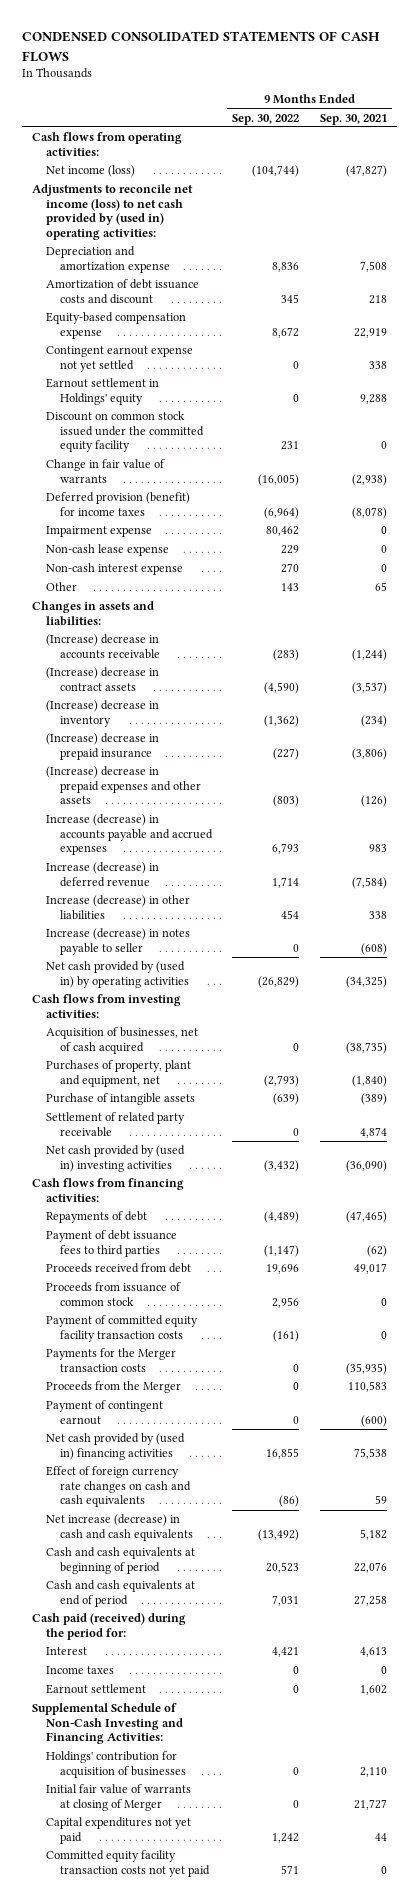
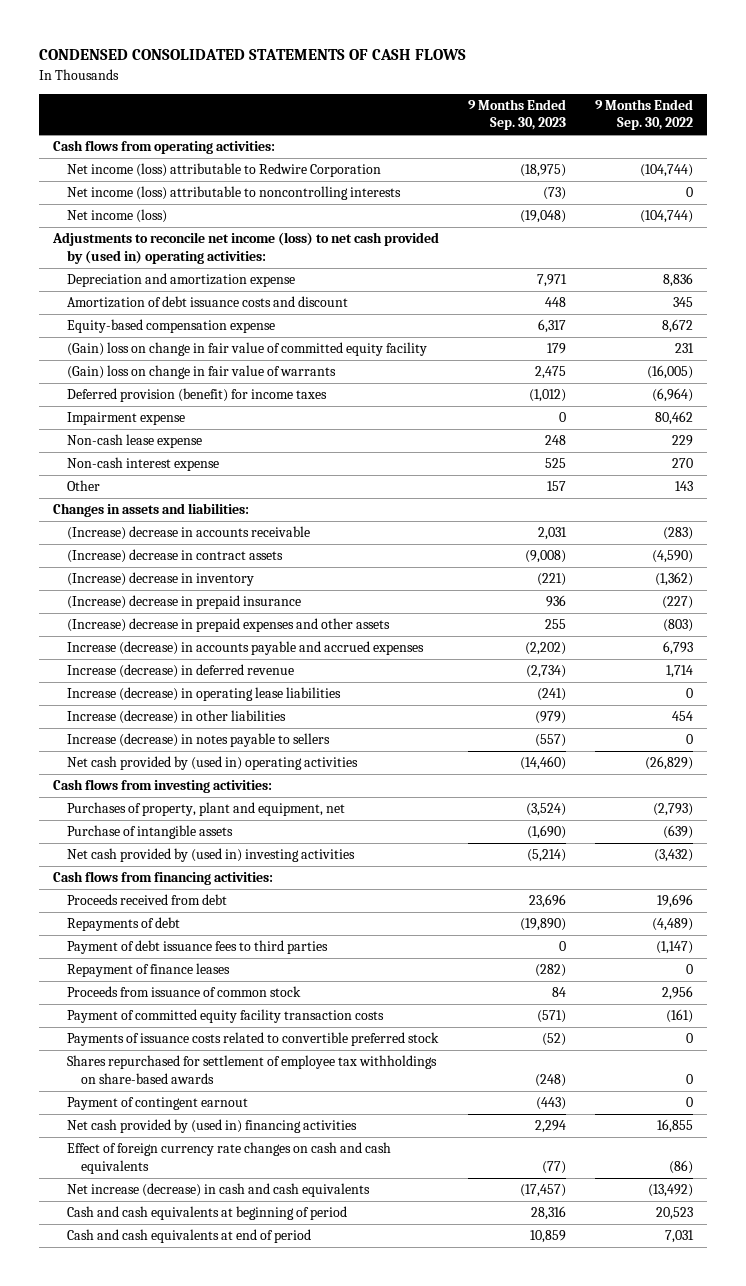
[319,113,387,125] Sep. 30, 2021 -> none
none -> [467,99,566,131] 9 Months Ended Sep. 30, 2023
none -> [67,163,382,178] Net income (loss) attributable to Redwire Corporation
none -> [67,186,402,201] Net income (loss) attributable to noncontrolling interests
[46,346,194,372] Contingent earnout expense not yet settled -> none
[46,378,160,405] Earnout settlement in Holdings' equity -> none
[46,411,205,453] Discount on common stock issued under the committed equity facility -> [67,342,428,357] (Gain) loss on change in fair value of committed equity facility
[46,459,166,483] Change in fair value of warrants -> [67,365,337,380] (Gain) loss on change in fair value of warrants
none -> [67,687,342,702] Increase (decrease) in operating lease liabilities
[46,928,191,955] Increase (decrease) in notes payable to seller -> [67,733,331,748] Increase (decrease) in notes payable to sellers
[46,961,190,988] Net cash provided by (used in) by operating activities -> [67,756,359,771] Net cash provided by (used in) operating activities
[46,1027,199,1054] Acquisition of businesses, net of cash acquired -> none
[46,1112,186,1137] Settlement of related party receivable -> none
[46,1263,192,1274] Proceeds received from debt -> [67,894,228,906] Proceeds received from debt
none -> [67,963,231,978] Repayment of finance leases
[46,1348,177,1372] Payments for the Merger transaction costs -> none
[46,1381,182,1394] Proceeds from the Merger -> none
none -> [67,1032,440,1047] Payments of issuance costs related to convertible preferred stock
none -> [67,1055,438,1084] Shares repurchased for settlement of employee tax withholdings on share-based awards
[32,1613,187,1640] Cash paid (received) during the period for: -> none
[46,1647,88,1656] Interest -> none
[46,1666,115,1675] Income taxes -> none
[46,1684,147,1695] Earnout settlement -> none
[32,1703,184,1745] Supplemental Schedule of Non-Cash Investing and Financing Activities: -> none
[46,1751,187,1778] Holdings' contribution for acquisition of businesses -> none
[46,1784,192,1811] Initial fair value of warrants at closing of Merger -> none
[46,1817,192,1844] Capital expenditures not yet paid -> none
[46,1850,211,1877] Committed equity facility transaction costs not yet paid -> none

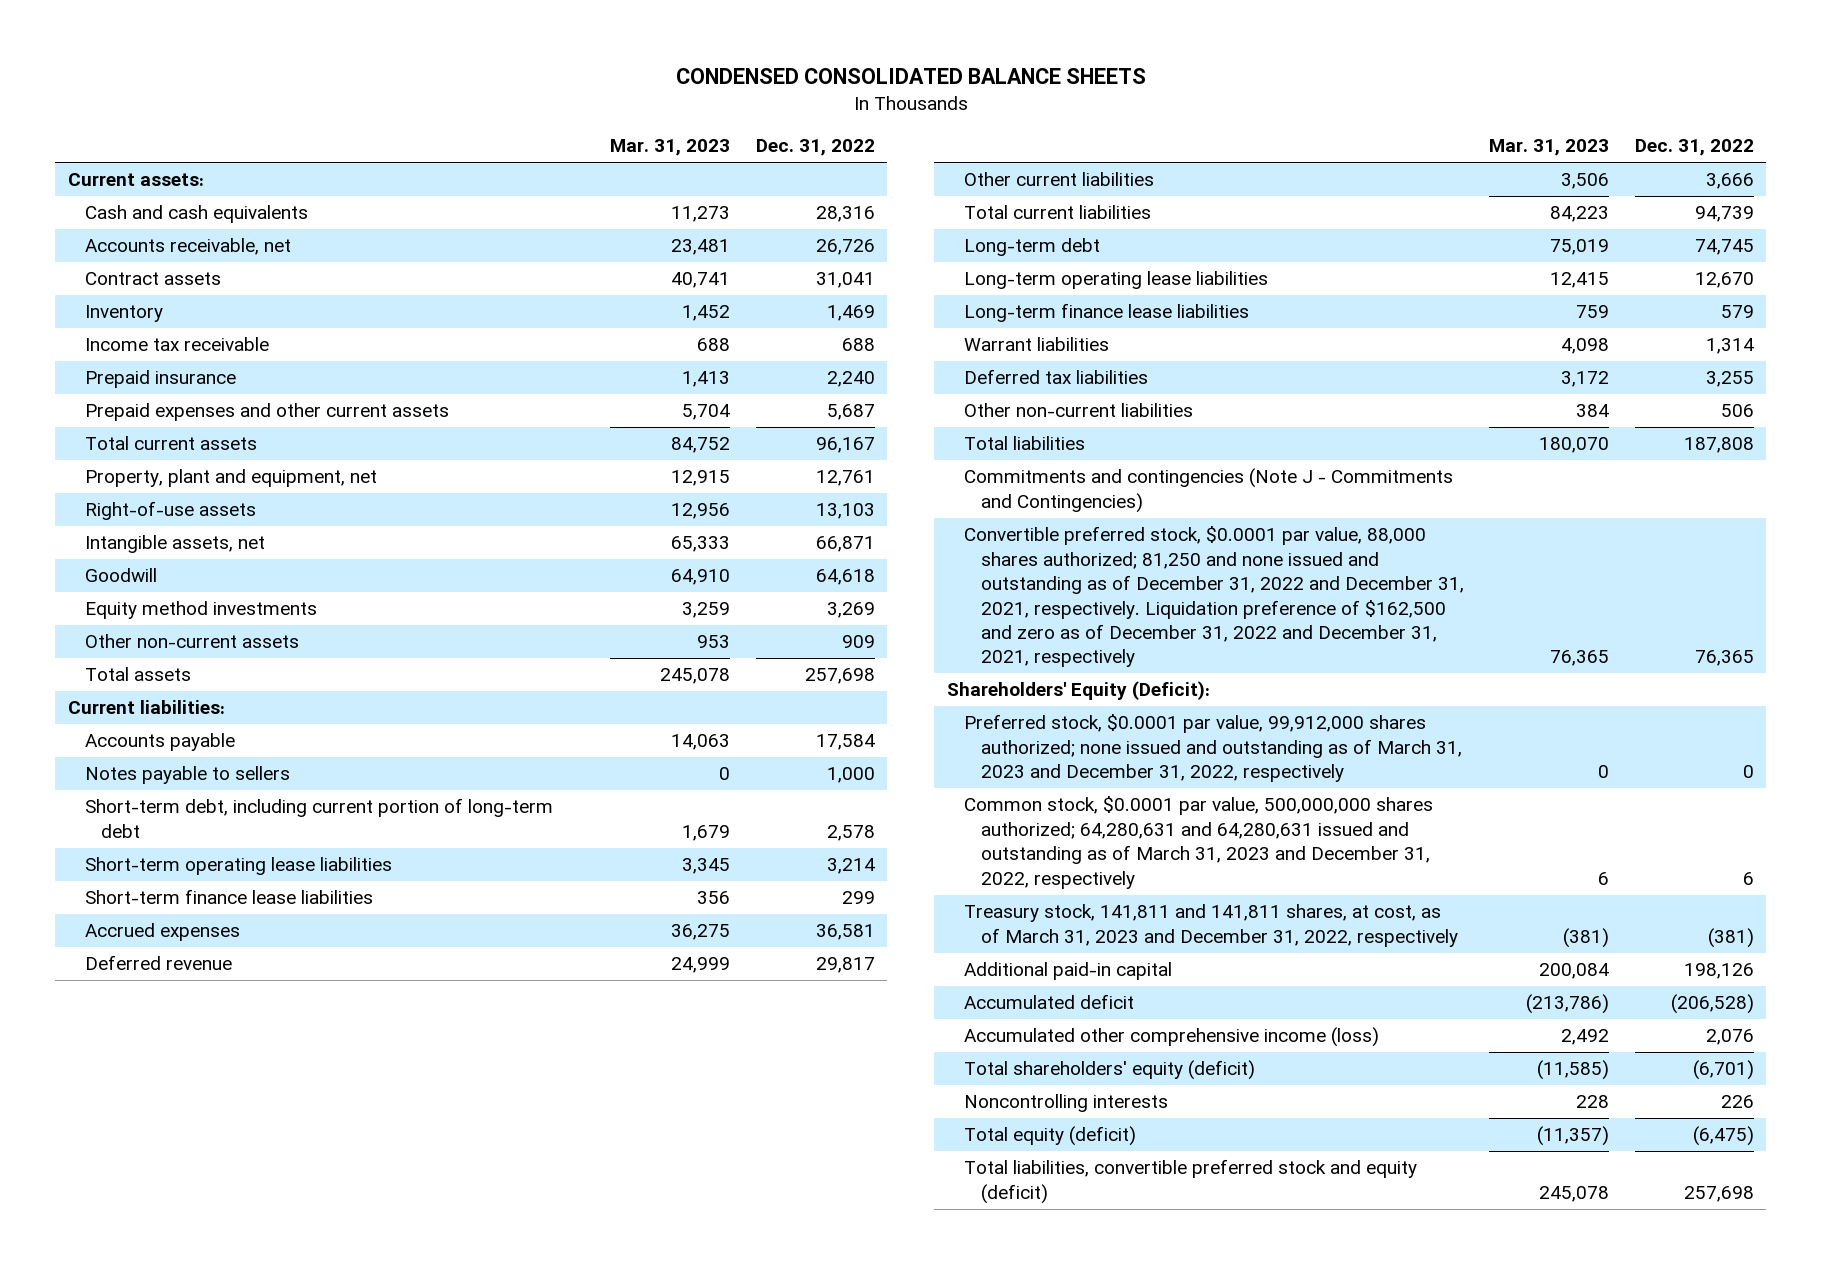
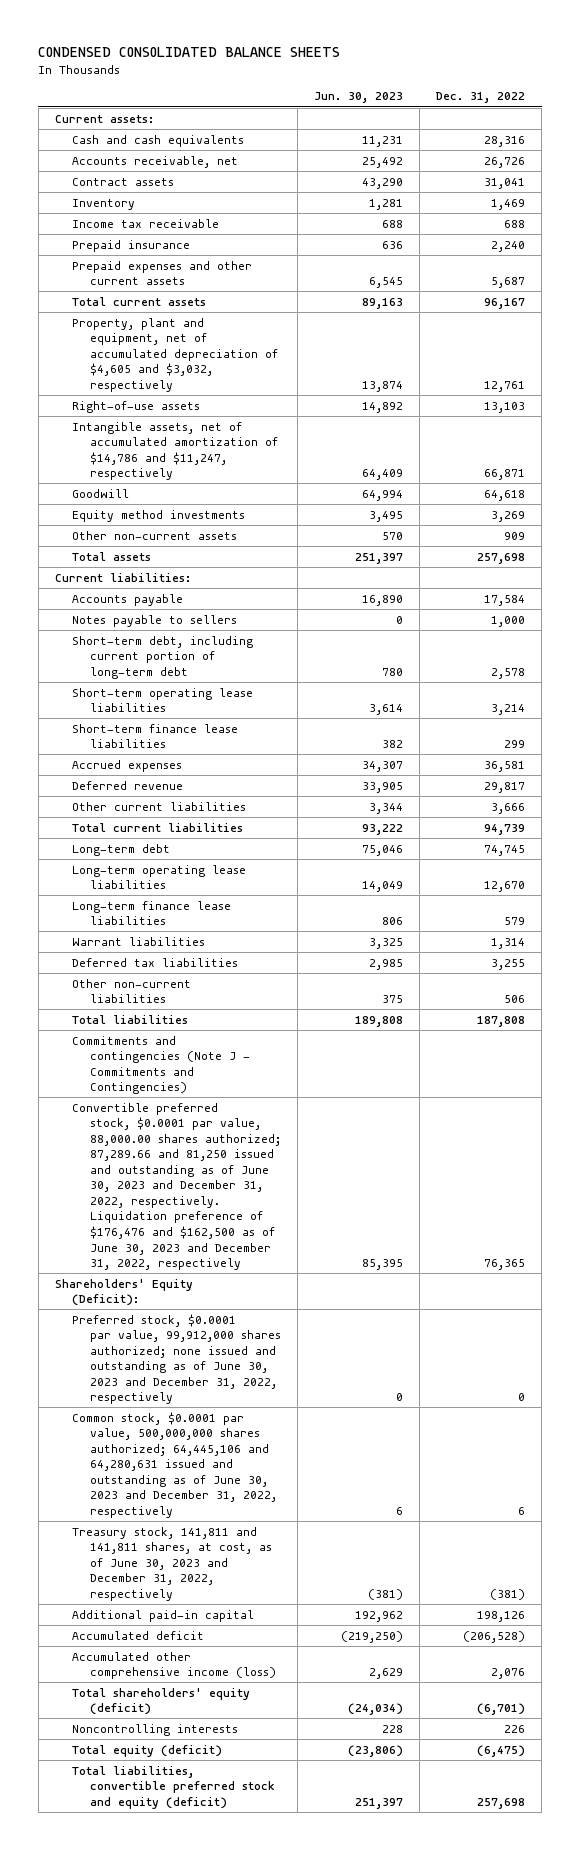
[609,139,730,157] Mar. 31, 2023 -> none
none -> [313,92,403,104] Jun. 30, 2023
[84,469,377,488] Property, plant and equipment, net -> [72,317,278,392] Property, plant and equipment, net of accumulated depreciation of $4,605 and $3,032, respectively
[84,535,265,554] Intangible assets, net -> [72,421,278,481] Intangible assets, net of accumulated amortization of $14,786 and $11,247, respectively
[963,526,1464,668] Convertible preferred stock, $0.0001 par value, 88,000 shares authorized; 81,250 and none issued and outstanding as of December 31, 2022 and December 31, 2021, respectively. Liquidation preference of $162,500 and zero as of December 31, 2022 and December 31, 2021, respectively -> [72,1102,281,1271] Convertible preferred stock, $0.0001 par value, 88,000.00 shares authorized; 87,289.66 and 81,250 issued and outstanding as of June 30, 2023 and December 31, 2022, respectively. Liquidation preference of $176,476 and $162,500 as of June 30, 2023 and December 31, 2022, respectively
[963,714,1462,783] Preferred stock, $0.0001 par value, 99,912,000 shares authorized; none issued and outstanding as of March 31, 2023 and December 31, 2022, respectively -> [72,1313,281,1405] Preferred stock, $0.0001 par value, 99,912,000 shares authorized; none issued and outstanding as of June 30, 2023 and December 31, 2022, respectively
[963,796,1433,889] Common stock, $0.0001 par value, 500,000,000 shares authorized; 64,280,631 and 64,280,631 issued and outstanding as of March 31, 2023 and December 31, 2022, respectively -> [72,1411,277,1518] Common stock, $0.0001 par value, 500,000,000 shares authorized; 64,445,106 and 64,280,631 issued and outstanding as of June 30, 2023 and December 31, 2022, respectively
[963,904,1458,947] Treasury stock, 141,811 and 141,811 shares, at cost, as of March 31, 2023 and December 31, 2022, respectively -> [72,1526,272,1601] Treasury stock, 141,811 and 141,811 shares, at cost, as of June 30, 2023 and December 31, 2022, respectively

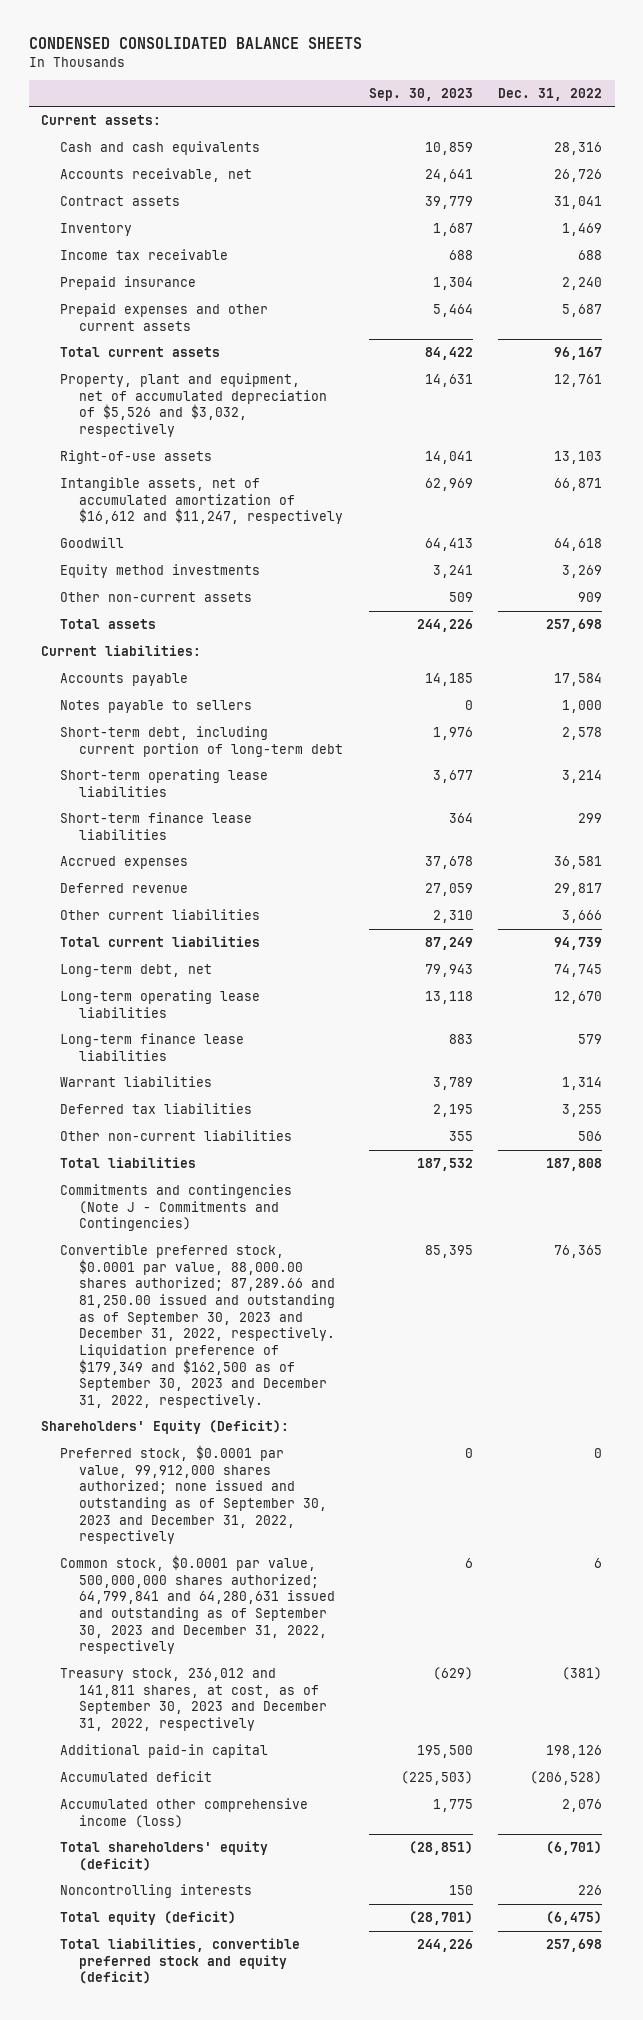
[313,92,403,104] Jun. 30, 2023 -> none
none -> [368,87,473,101] Sep. 30, 2023
[72,317,278,392] Property, plant and equipment, net of accumulated depreciation of $4,605 and $3,032, respectively -> [60,373,328,438] Property, plant and equipment, net of accumulated depreciation of $5,526 and $3,032, respectively
[72,421,278,481] Intangible assets, net of accumulated amortization of $14,786 and $11,247, respectively -> [60,477,344,525] Intangible assets, net of accumulated amortization of $16,612 and $11,247, respectively
[72,843,171,856] Long-term debt -> [60,964,213,978] Long-term debt, net
[72,1102,281,1271] Convertible preferred stock, $0.0001 par value, 88,000.00 shares authorized; 87,289.66 and 81,250 issued and outstanding as of June 30, 2023 and December 31, 2022, respectively. Liquidation preference of $176,476 and $162,500 as of June 30, 2023 and December 31, 2022, respectively -> [60,1244,336,1408] Convertible preferred stock, $0.0001 par value, 88,000.00 shares authorized; 87,289.66 and 81,250.00 issued and outstanding as of September 30, 2023 and December 31, 2022, respectively. Liquidation preference of $179,349 and $162,500 as of September 30, 2023 and December 31, 2022, respectively.
[72,1313,281,1405] Preferred stock, $0.0001 par value, 99,912,000 shares authorized; none issued and outstanding as of June 30, 2023 and December 31, 2022, respectively -> [60,1445,328,1545] Preferred stock, $0.0001 par value, 99,912,000 shares authorized; none issued and outstanding as of September 30, 2023 and December 31, 2022, respectively
[72,1411,277,1518] Common stock, $0.0001 par value, 500,000,000 shares authorized; 64,445,106 and 64,280,631 issued and outstanding as of June 30, 2023 and December 31, 2022, respectively -> [60,1555,336,1655] Common stock, $0.0001 par value, 500,000,000 shares authorized; 64,799,841 and 64,280,631 issued and outstanding as of September 30, 2023 and December 31, 2022, respectively
[72,1526,272,1601] Treasury stock, 141,811 and 141,811 shares, at cost, as of June 30, 2023 and December 31, 2022, respectively -> [60,1668,328,1732] Treasury stock, 236,012 and 141,811 shares, at cost, as of September 30, 2023 and December 31, 2022, respectively

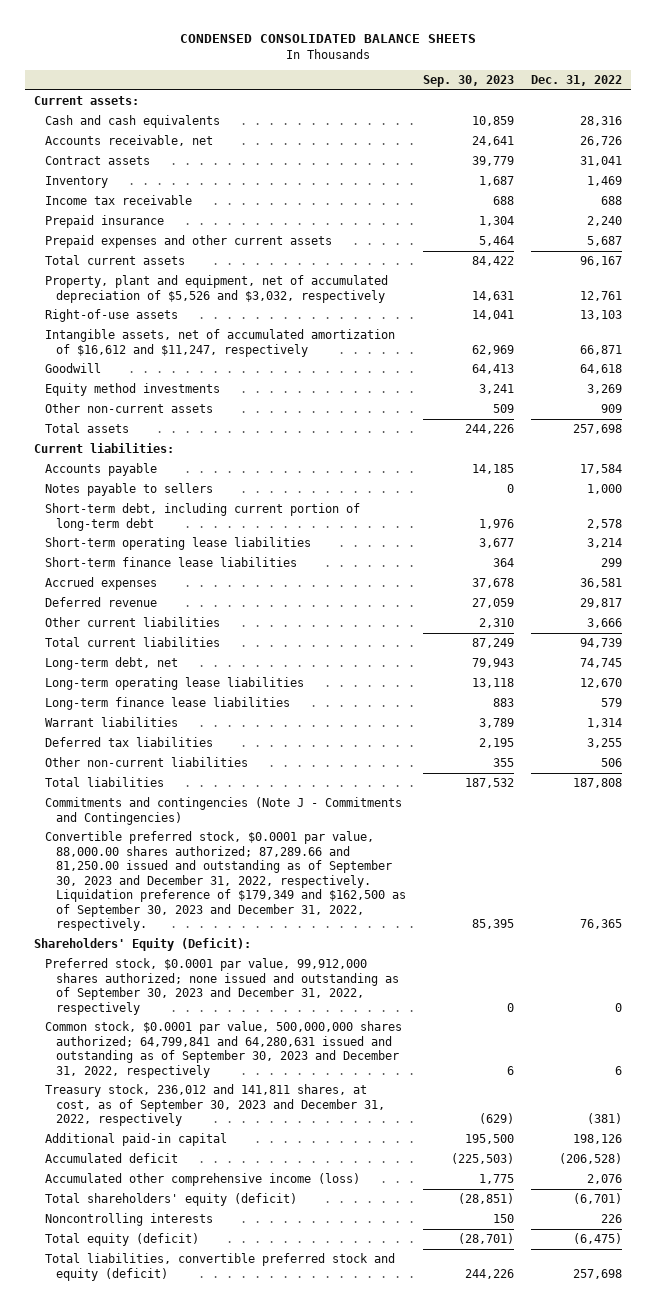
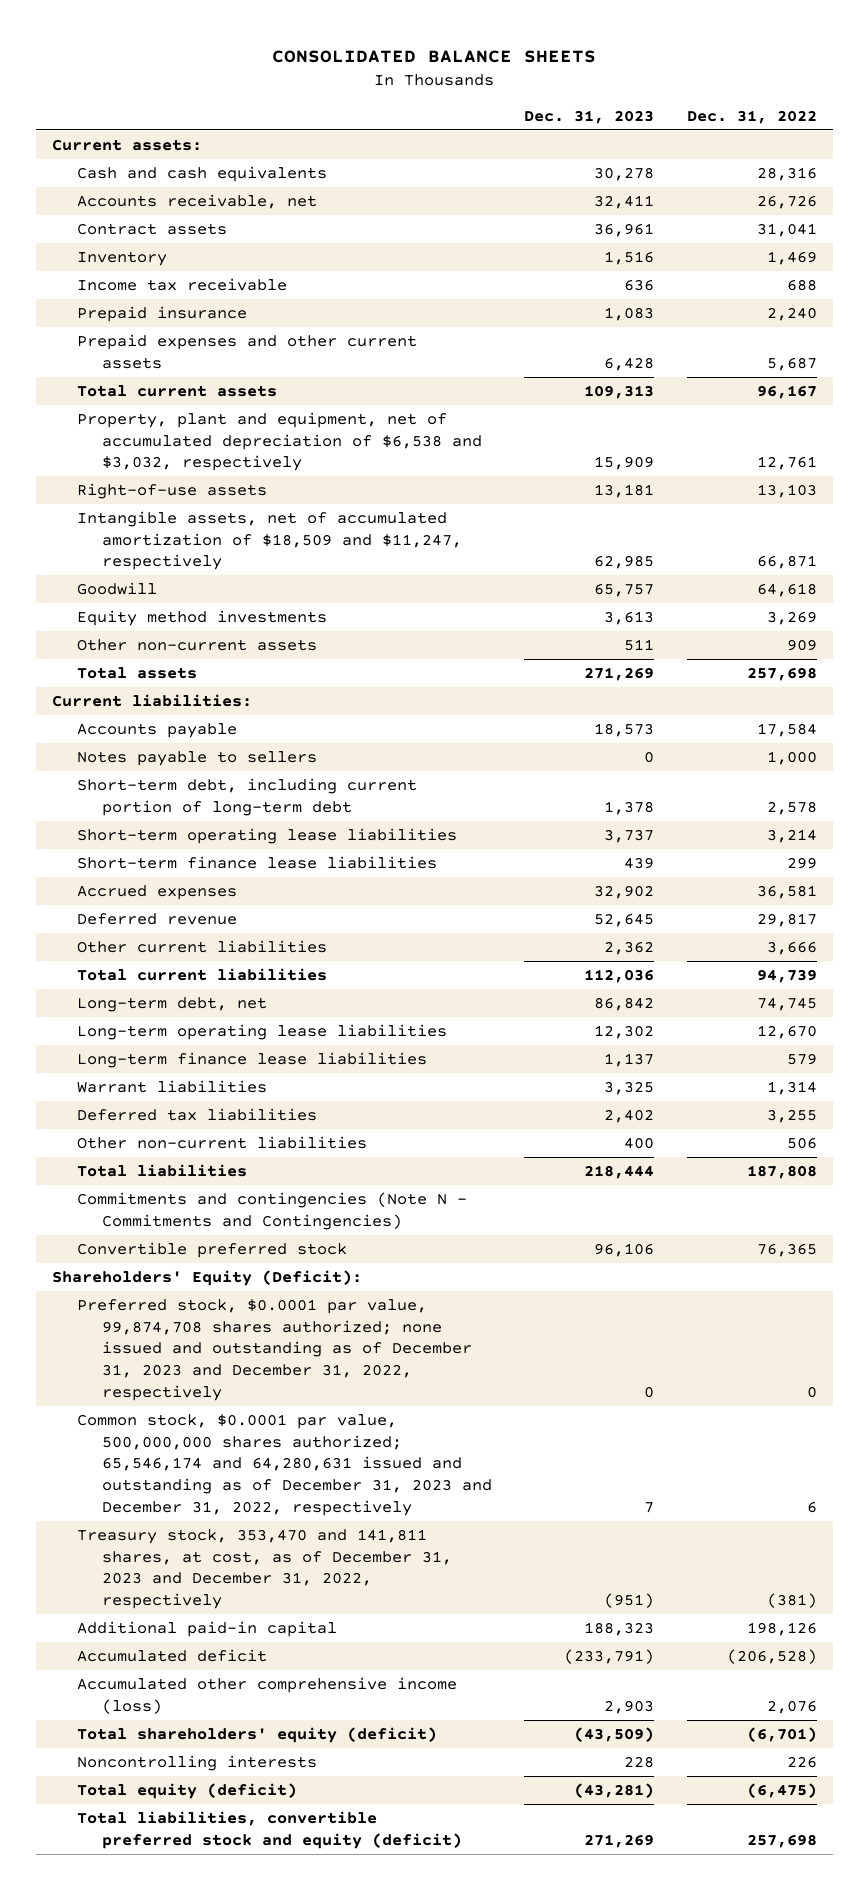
[179,34,476,44] CONDENSED CONSOLIDATED BALANCE SHEETS -> [272,50,597,64] CONSOLIDATED BALANCE SHEETS
[423,75,515,88] Sep. 30, 2023 -> none
none -> [524,109,655,124] Dec. 31, 2023
[44,275,388,303] Property, plant and equipment, net of accumulated depreciation of $5,526 and $3,032, respectively -> [76,412,483,472] Property, plant and equipment, net of accumulated depreciation of $6,538 and $3,032, respectively
[44,329,395,357] Intangible assets, net of accumulated amortization of $16,612 and $11,247, respectively -> [76,511,463,571] Intangible assets, net of accumulated amortization of $18,509 and $11,247, respectively
[44,797,402,825] Commitments and contingencies (Note J - Commitments and Contingencies) -> [76,1192,467,1230] Commitments and contingencies (Note N - Commitments and Contingencies)
[44,831,407,931] Convertible preferred stock, $0.0001 par value, 88,000.00 shares authorized; 87,289.66 and 81,250.00 issued and outstanding as of September 30, 2023 and December 31, 2022, respectively. Liquidation preference of $179,349 and $162,500 as of September 30, 2023 and December 31, 2022, respectively. -> [76,1242,347,1259] Convertible preferred stock
[44,958,400,1015] Preferred stock, $0.0001 par value, 99,912,000 shares authorized; none issued and outstanding as of September 30, 2023 and December 31, 2022, respectively -> [76,1299,473,1401] Preferred stock, $0.0001 par value, 99,874,708 shares authorized; none issued and outstanding as of December 31, 2023 and December 31, 2022, respectively
[44,1021,402,1078] Common stock, $0.0001 par value, 500,000,000 shares authorized; 64,799,841 and 64,280,631 issued and outstanding as of September 30, 2023 and December 31, 2022, respectively -> [76,1414,493,1516] Common stock, $0.0001 par value, 500,000,000 shares authorized; 65,546,174 and 64,280,631 issued and outstanding as of December 31, 2023 and December 31, 2022, respectively
[44,1084,386,1127] Treasury stock, 236,012 and 141,811 shares, at cost, as of September 30, 2023 and December 31, 2022, respectively -> [76,1529,453,1609] Treasury stock, 353,470 and 141,811 shares, at cost, as of December 31, 2023 and December 31, 2022, respectively

